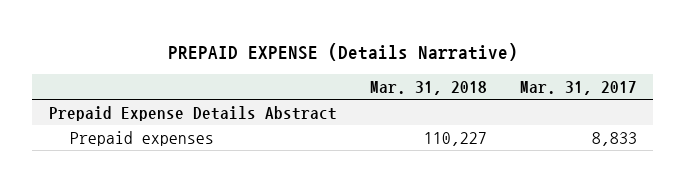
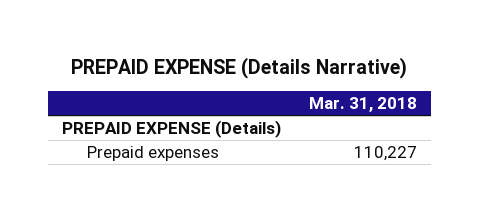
[519,81,637,96] Mar. 31, 2017 -> none
[48,105,337,121] Prepaid Expense Details Abstract -> [61,120,281,139] PREPAID EXPENSE (Details)

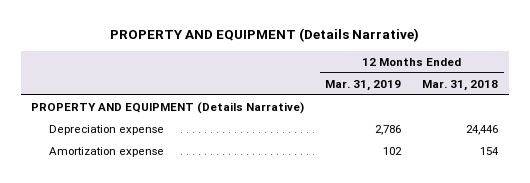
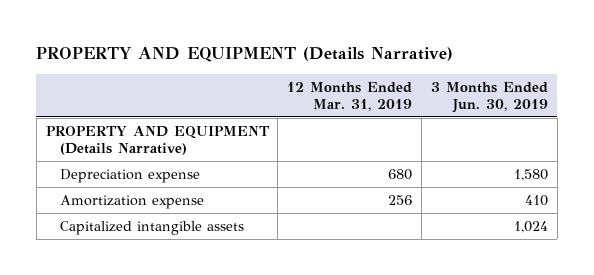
[422,79,499,91] Mar. 31, 2018 -> none
none -> [430,81,548,113] 3 Months Ended Jun. 30, 2019
[375,125,402,136] 2,786 -> [388,169,413,181] 680
[383,147,403,156] 102 -> [388,195,413,206] 256
none -> [60,221,245,236] Capitalized intangible assets

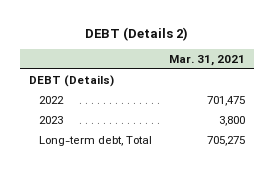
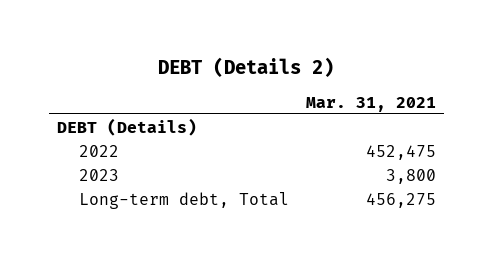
[207,95,246,106] 701,475 -> [365,144,436,160] 452,475
[207,135,246,146] 705,275 -> [365,192,436,208] 456,275

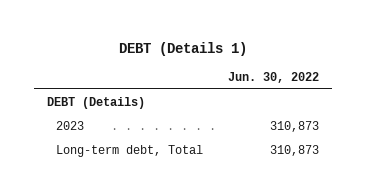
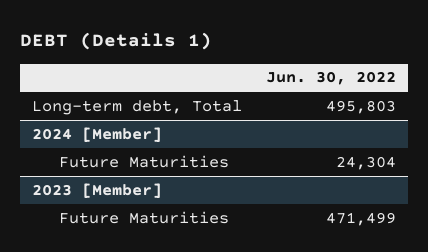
[46,96,145,109] DEBT (Details) -> none
[55,120,84,130] 2023 -> none
[270,144,320,156] 310,873 -> [326,99,397,114] 495,803
none -> [31,126,162,142] 2024 [Member]
none -> [58,154,229,168] Future Maturities
none -> [31,182,162,198] 2023 [Member]
none -> [58,210,229,224] Future Maturities

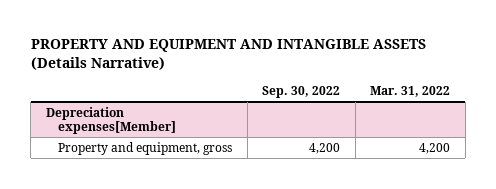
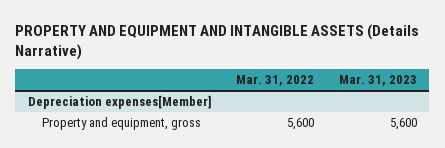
[262,86,341,99] Sep. 30, 2022 -> none
none -> [339,75,418,87] Mar. 31, 2023
[419,142,451,154] 4,200 -> [287,117,315,130] 5,600

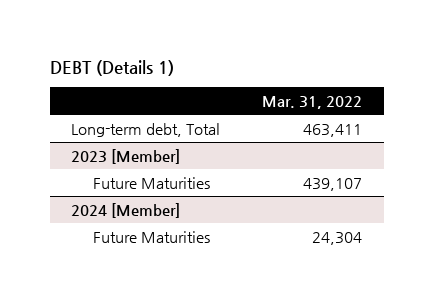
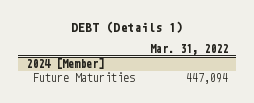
[71,122,221,137] Long-term debt, Total -> none
[71,148,181,164] 2023 [Member] -> none
[92,176,210,189] Future Maturities -> none
[312,231,363,245] 24,304 -> [186,73,229,85] 447,094

